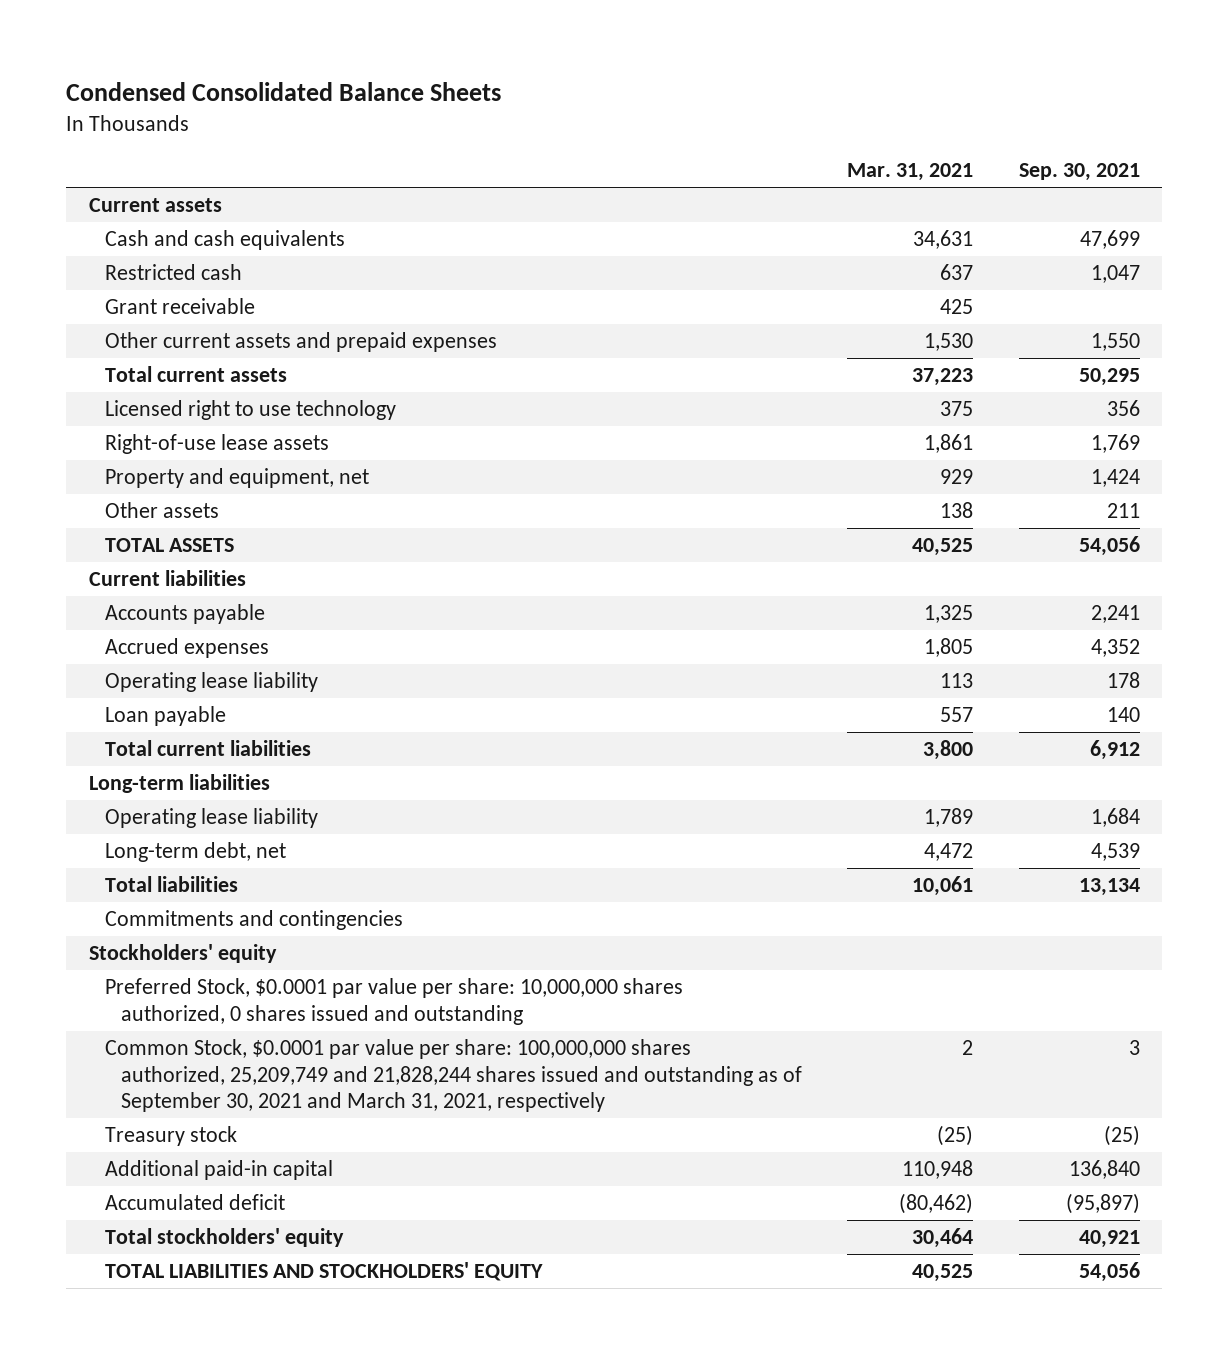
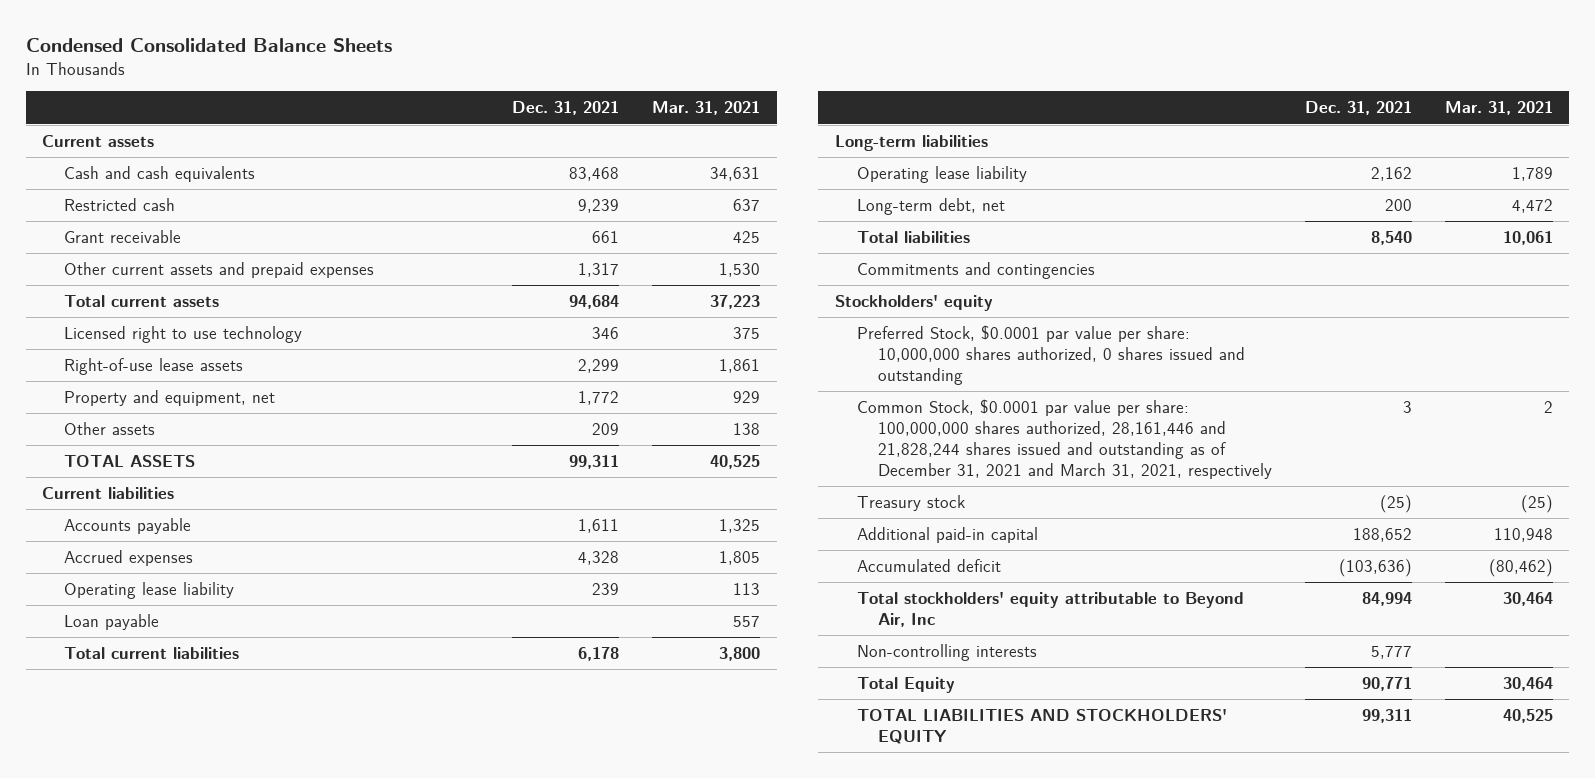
[1018,163,1140,182] Sep. 30, 2021 -> none
none -> [512,101,620,116] Dec. 31, 2021
[104,1039,802,1112] Common Stock, $0.0001 par value per share: 100,000,000 shares authorized, 25,209,749 and 21,828,244 shares issued and outstanding as of September 30, 2021 and March 31, 2021, respectively -> [856,399,1273,479] Common Stock, $0.0001 par value per share: 100,000,000 shares authorized, 28,161,446 and 21,828,244 shares issued and outstanding as of December 31, 2021 and March 31, 2021, respectively
[104,1228,344,1248] Total stockholders' equity -> [856,592,1244,627] Total stockholders' equity attributable to Beyond Air, Inc
none -> [856,644,1037,662] Non-controlling interests
none -> [856,677,955,694] Total Equity

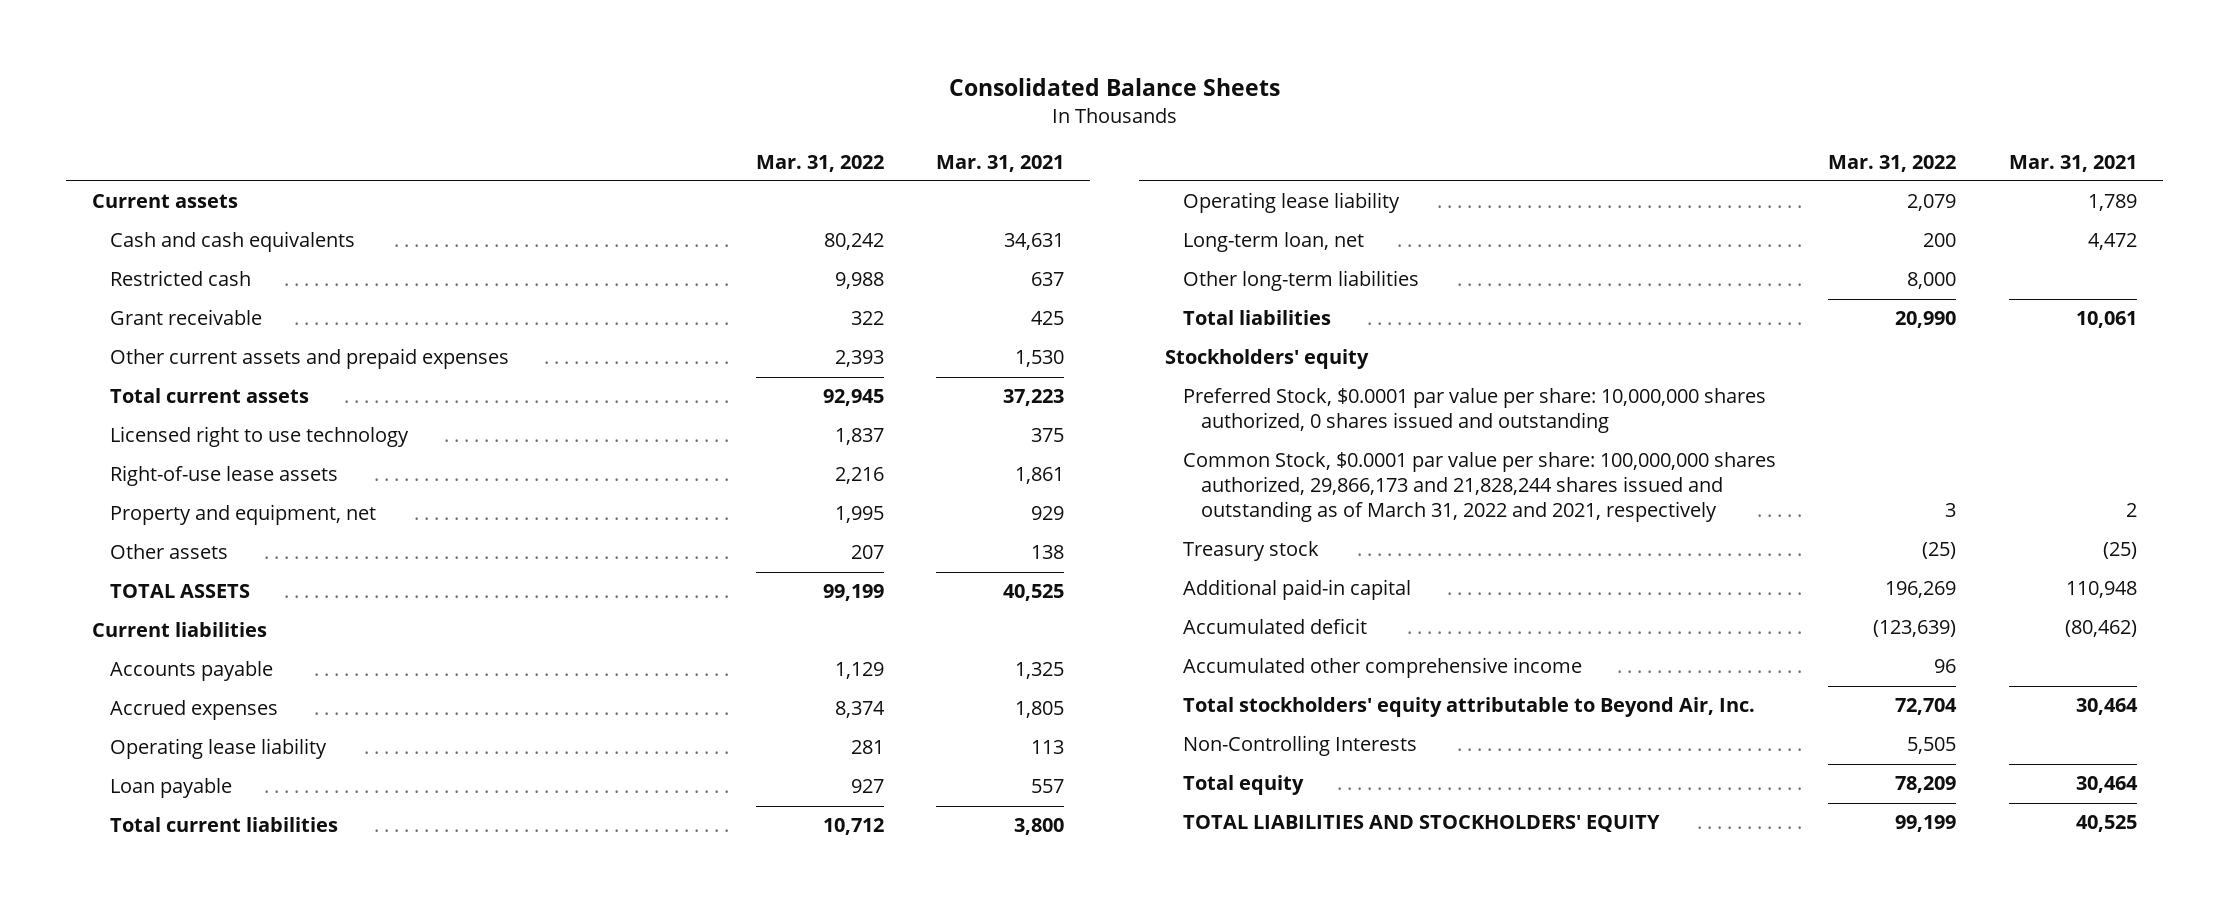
[25,37,392,52] Condensed Consolidated Balance Sheets -> [948,78,1280,97] Consolidated Balance Sheets
[512,101,620,116] Dec. 31, 2021 -> none
none -> [755,154,884,172] Mar. 31, 2022
[834,135,988,152] Long-term liabilities -> none
[856,198,1005,216] Long-term debt, net -> [1182,232,1364,253] Long-term loan, net
none -> [1182,270,1419,292] Other long-term liabilities
[856,262,1095,280] Commitments and contingencies -> none
[856,399,1273,479] Common Stock, $0.0001 par value per share: 100,000,000 shares authorized, 28,161,446 and 21,828,244 shares issued and outstanding as of December 31, 2021 and March 31, 2021, respectively -> [1182,452,1776,523] Common Stock, $0.0001 par value per share: 100,000,000 shares authorized, 29,866,173 and 21,828,244 shares issued and outstanding as of March 31, 2022 and 2021, respectively
none -> [1182,657,1582,679] Accumulated other comprehensive income
[856,592,1244,627] Total stockholders' equity attributable to Beyond Air, Inc -> [1182,697,1755,718] Total stockholders' equity attributable to Beyond Air, Inc.
[856,644,1037,662] Non-controlling interests -> [1182,735,1417,757] Non-Controlling Interests
[856,677,955,694] Total Equity -> [1182,775,1304,796] Total equity

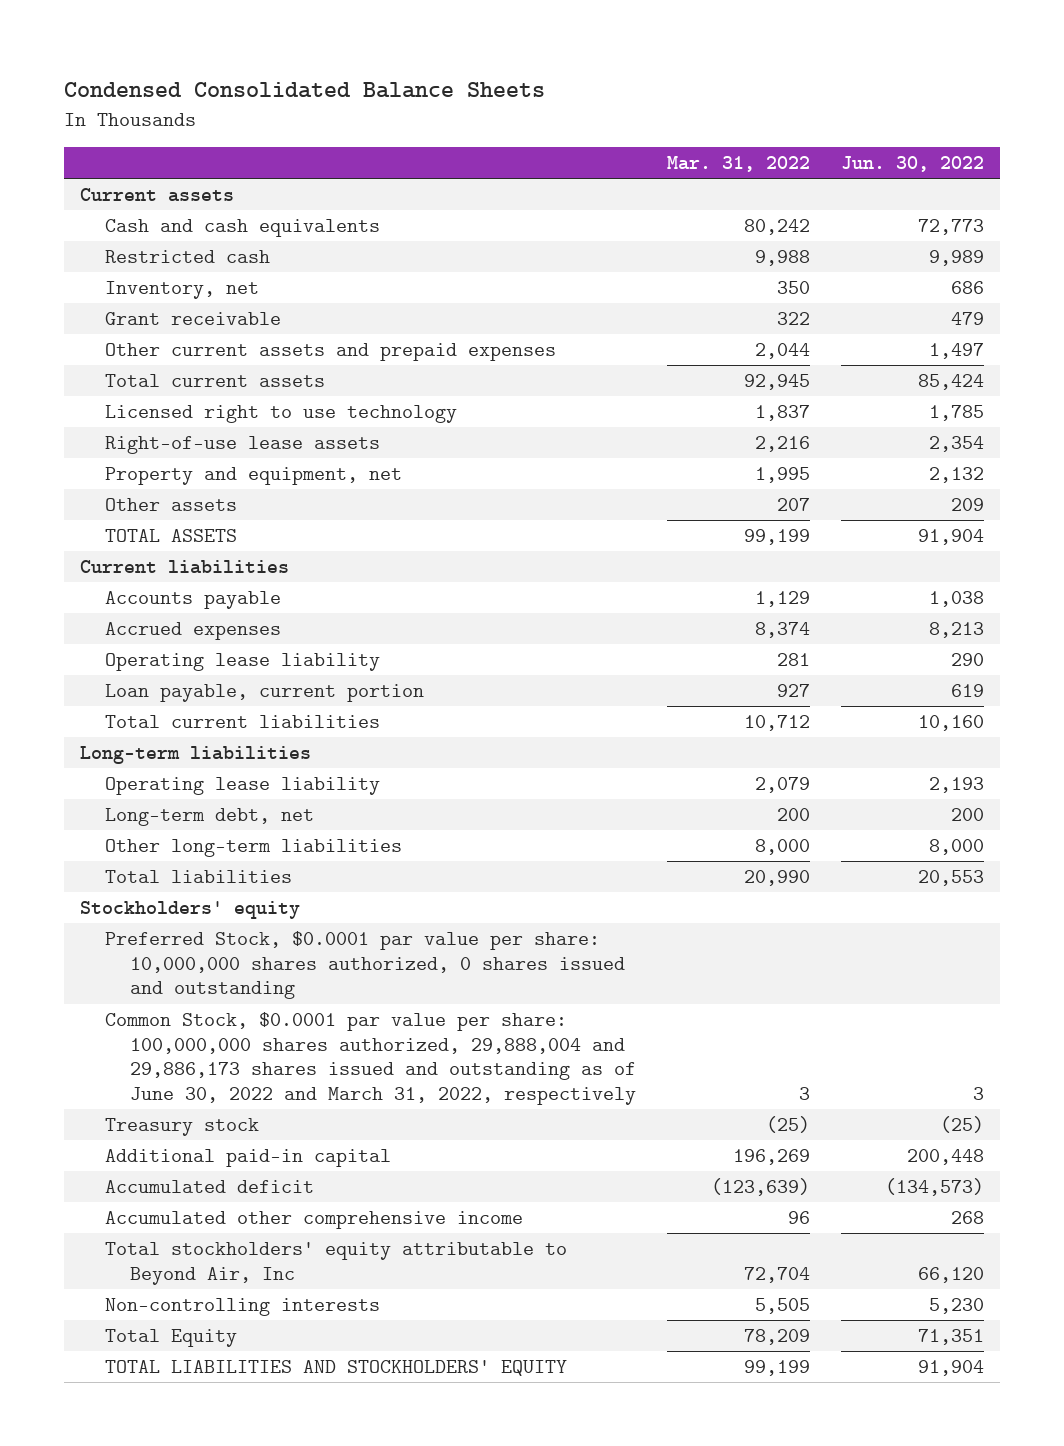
[948,78,1280,97] Consolidated Balance Sheets -> [64,82,546,99] Condensed Consolidated Balance Sheets
[935,154,1064,172] Mar. 31, 2021 -> none
none -> [841,155,985,172] Jun. 30, 2022
none -> [104,281,259,300] Inventory, net
[834,350,884,368] 2,393 -> [755,343,811,360] 2,044
[110,778,233,799] Loan payable -> [104,684,424,703] Loan payable, current portion
none -> [79,746,311,765] Long-term liabilities
[1182,232,1364,253] Long-term loan, net -> [104,808,314,827] Long-term debt, net
[1182,452,1776,523] Common Stock, $0.0001 par value per share: 100,000,000 shares authorized, 29,866,173 and 21,828,244 shares issued and outstanding as of March 31, 2022 and 2021, respectively -> [104,1012,637,1106] Common Stock, $0.0001 par value per share: 100,000,000 shares authorized, 29,888,004 and 29,886,173 shares issued and outstanding as of June 30, 2022 and March 31, 2022, respectively
[1182,697,1755,718] Total stockholders' equity attributable to Beyond Air, Inc. -> [104,1242,567,1285] Total stockholders' equity attributable to Beyond Air, Inc
[1182,735,1417,757] Non-Controlling Interests -> [104,1298,380,1317] Non-controlling interests
[1182,775,1304,796] Total equity -> [104,1329,237,1348] Total Equity

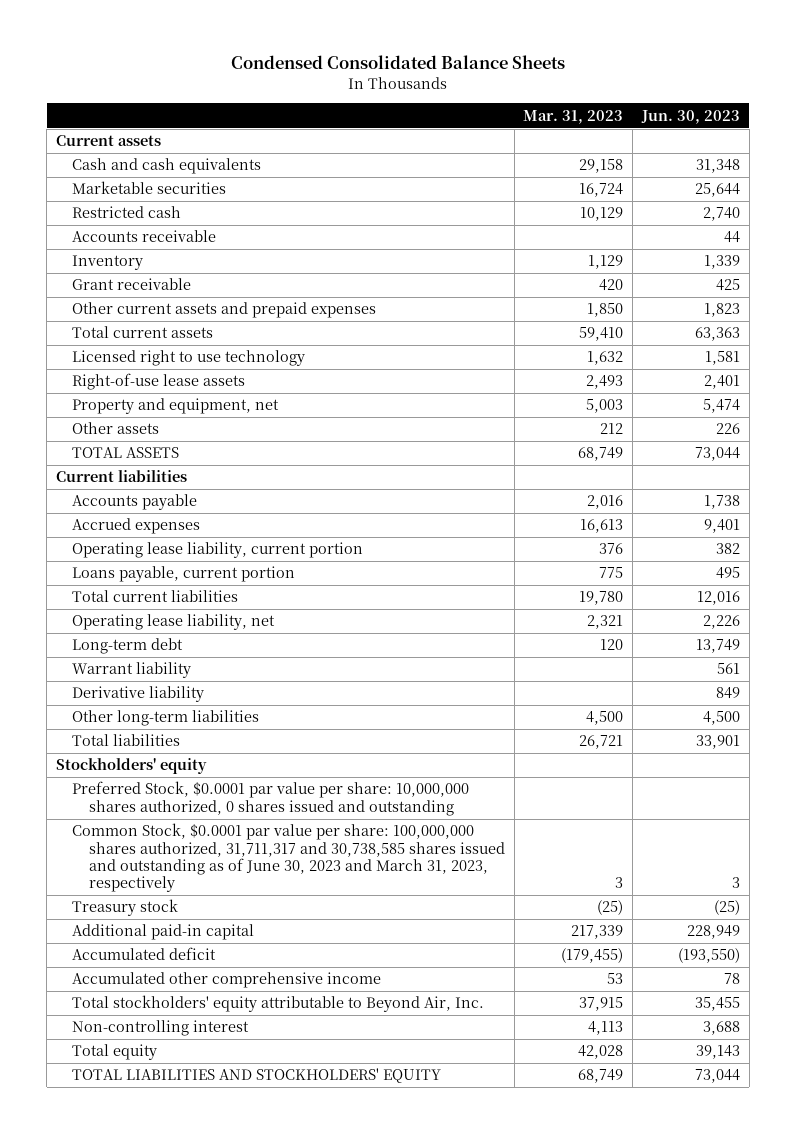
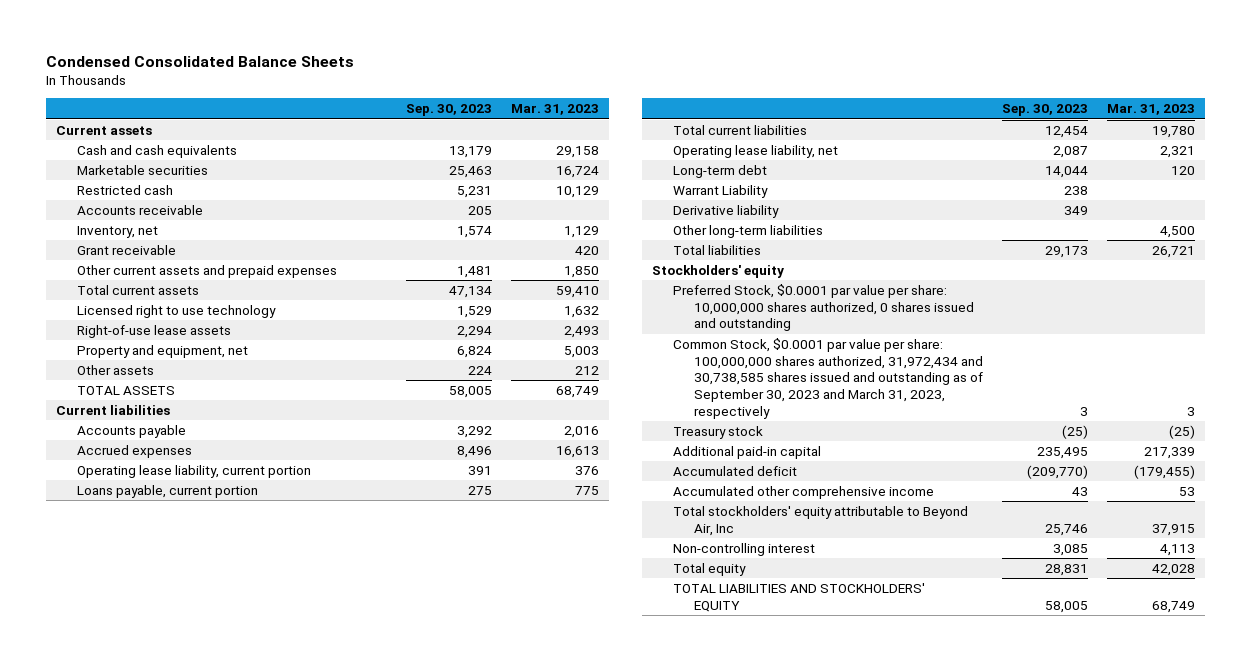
[640,109,740,124] Jun. 30, 2023 -> none
none -> [406,104,493,117] Sep. 30, 2023
[72,255,144,271] Inventory -> [76,225,158,238] Inventory, net
[72,662,192,679] Warrant liability -> [672,184,768,198] Warrant Liability
[72,823,505,892] Common Stock, $0.0001 par value per share: 100,000,000 shares authorized, 31,711,317 and 30,738,585 shares issued and outstanding as of June 30, 2023 and March 31, 2023, respectively -> [672,337,983,419] Common Stock, $0.0001 par value per share: 100,000,000 shares authorized, 31,972,434 and 30,738,585 shares issued and outstanding as of September 30, 2023 and March 31, 2023, respectively
[72,995,485,1013] Total stockholders' equity attributable to Beyond Air, Inc. -> [672,505,968,536] Total stockholders' equity attributable to Beyond Air, Inc

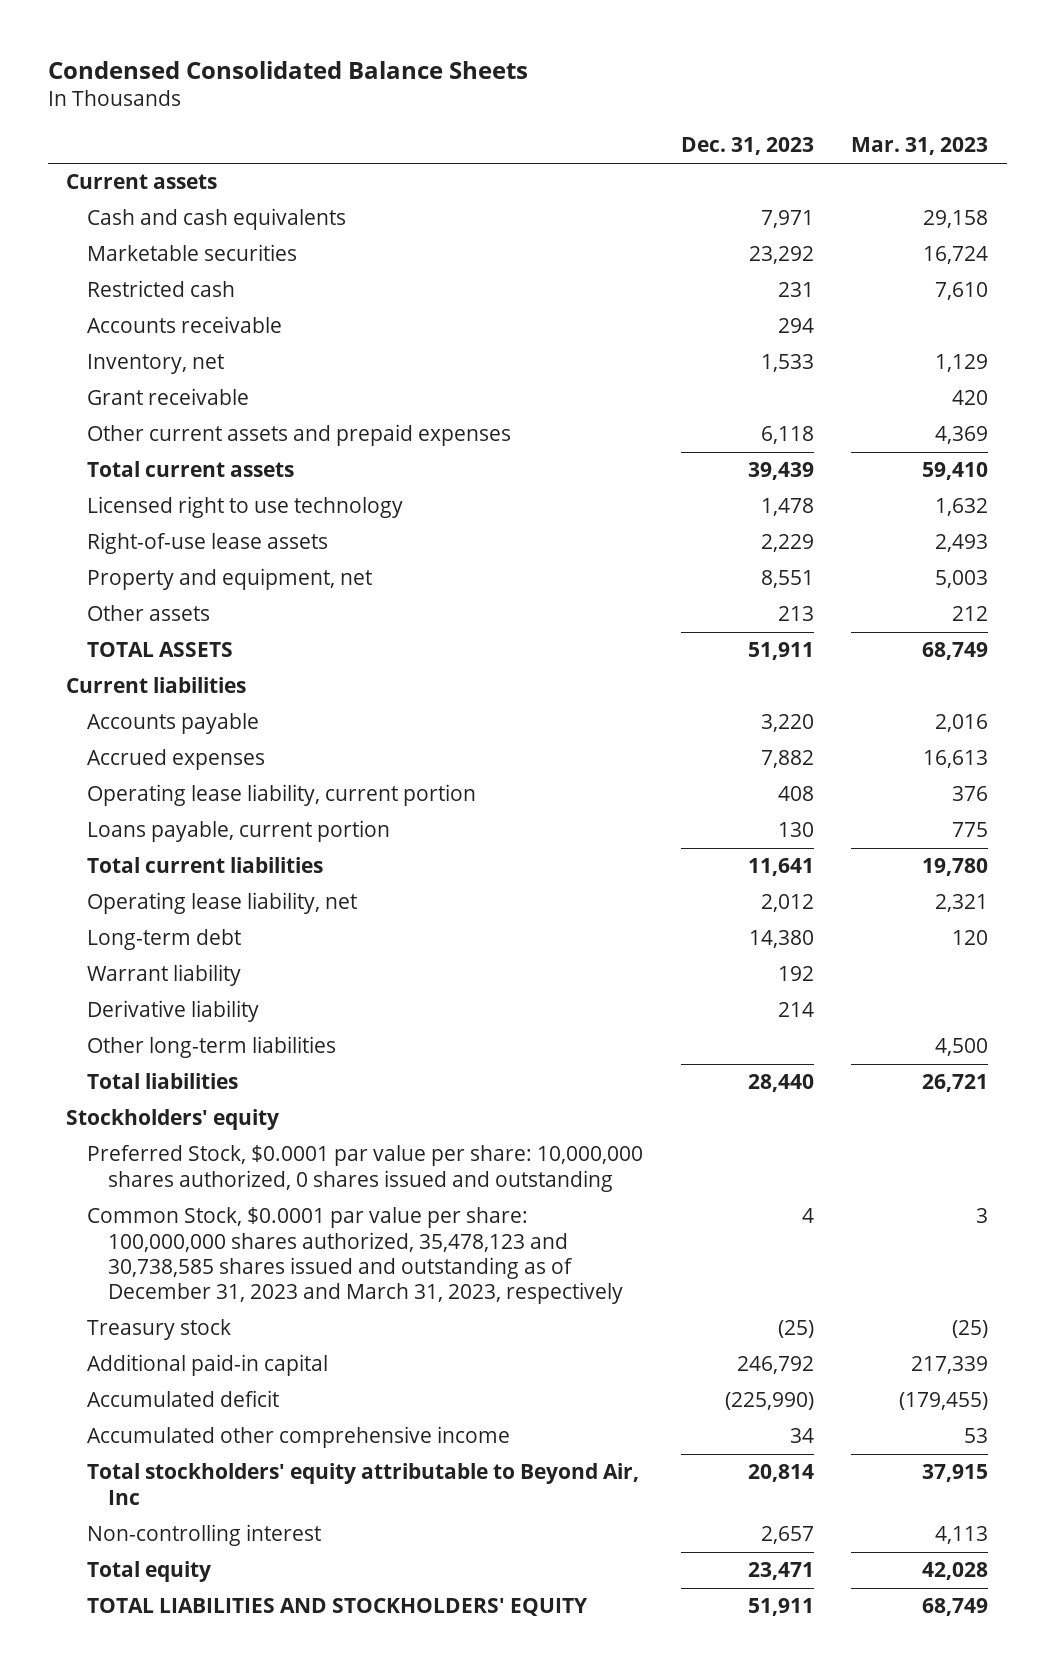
[406,104,493,117] Sep. 30, 2023 -> none
none -> [680,137,814,156] Dec. 31, 2023
[556,185,600,198] 10,129 -> [934,282,988,301] 7,610
[564,265,600,278] 1,850 -> [934,426,988,445] 4,369
[672,184,768,198] Warrant Liability -> [87,964,242,987] Warrant liability
[672,337,983,419] Common Stock, $0.0001 par value per share: 100,000,000 shares authorized, 31,972,434 and 30,738,585 shares issued and outstanding as of September 30, 2023 and March 31, 2023, respectively -> [87,1207,623,1305] Common Stock, $0.0001 par value per share: 100,000,000 shares authorized, 35,478,123 and 30,738,585 shares issued and outstanding as of December 31, 2023 and March 31, 2023, respectively

